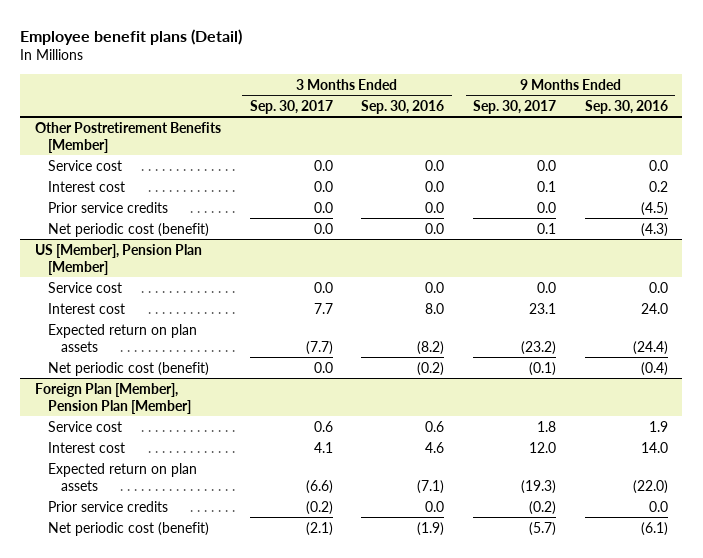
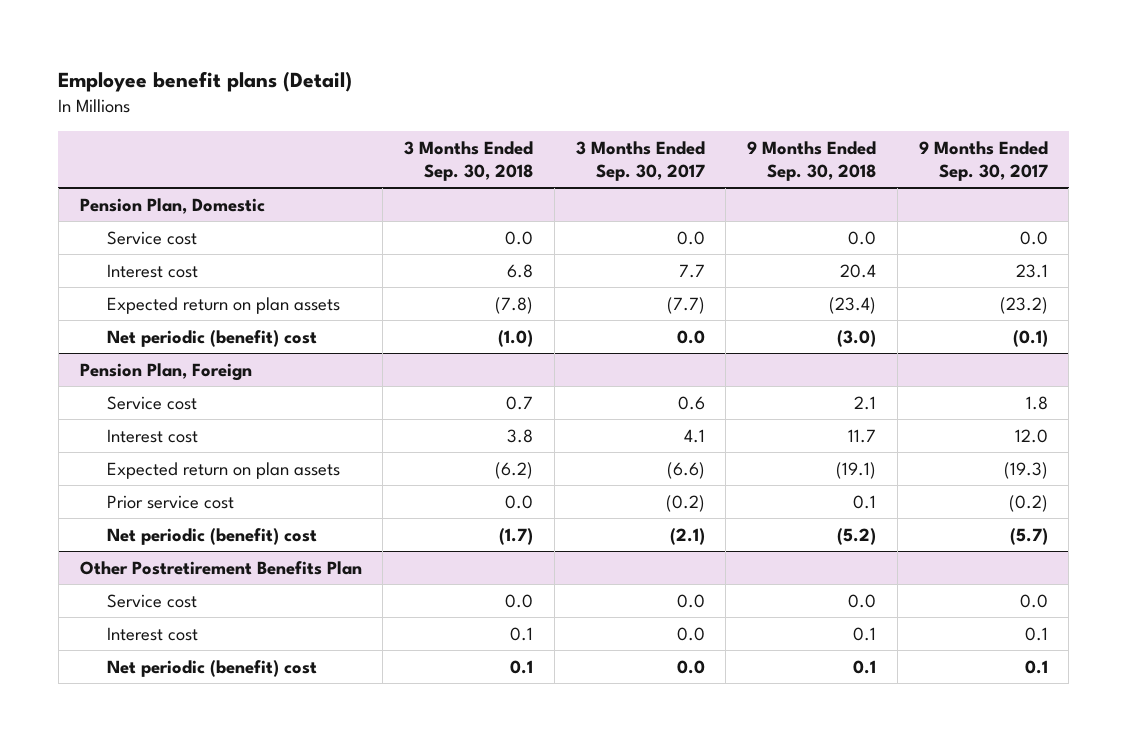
[361,99,445,114] Sep. 30, 2016 -> none
[584,99,668,114] Sep. 30, 2016 -> none
none -> [404,140,534,181] 3 Months Ended Sep. 30, 2018
none -> [747,140,877,181] 9 Months Ended Sep. 30, 2018
[34,121,221,153] Other Postretirement Benefits [Member] -> none
[48,159,123,171] Service cost -> none
[48,180,126,192] Interest cost -> none
[48,201,169,213] Prior service credits -> none
[48,222,210,237] Net periodic cost (benefit) -> none
[34,243,202,275] US [Member], Pension Plan [Member] -> none
none -> [79,197,265,214] Pension Plan, Domestic
[48,361,210,376] Net periodic cost (benefit) -> [107,329,318,347] Net periodic (benefit) cost
[34,382,192,414] Foreign Plan [Member], Pension Plan [Member] -> [79,362,252,381] Pension Plan, Foreign
[48,500,169,512] Prior service credits -> [107,494,235,509] Prior service cost
[48,521,210,536] Net periodic cost (benefit) -> [107,527,318,545] Net periodic (benefit) cost
none -> [79,560,362,575] Other Postretirement Benefits Plan
none -> [107,593,198,608] Service cost
none -> [107,626,199,641] Interest cost
none -> [107,659,318,677] Net periodic (benefit) cost

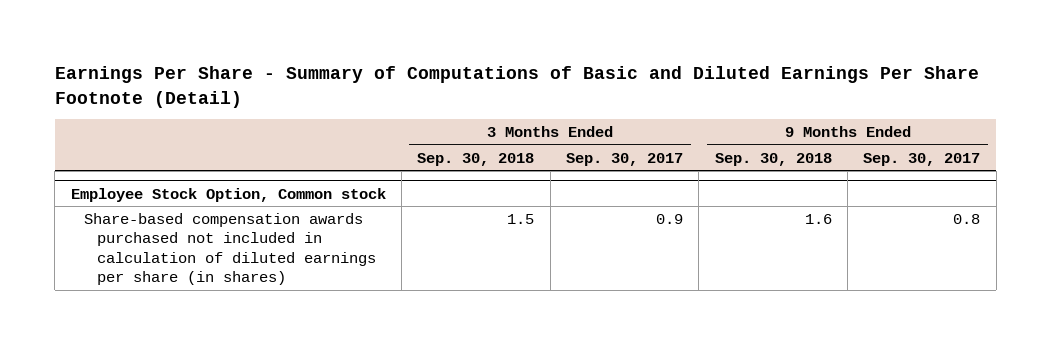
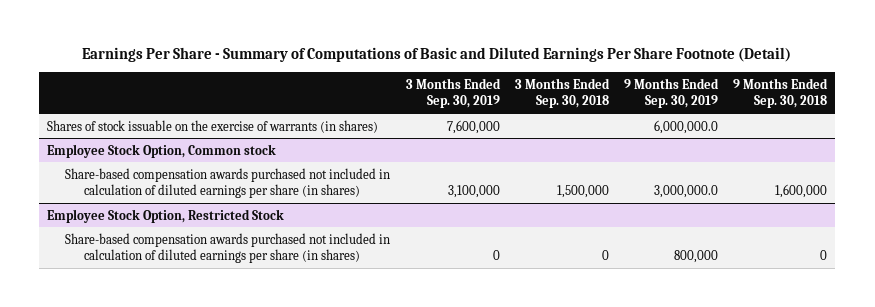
[566,152,684,166] Sep. 30, 2017 -> none
[863,152,981,166] Sep. 30, 2017 -> none
none -> [405,77,501,109] 3 Months Ended Sep. 30, 2019
none -> [624,77,720,109] 9 Months Ended Sep. 30, 2019
none -> [47,119,379,133] Shares of stock issuable on the exercise of warrants (in shares)
[507,213,535,224] 1.5 -> [556,185,609,199] 1,500,000
[804,213,832,224] 1.6 -> [775,184,828,199] 1,600,000
none -> [47,208,285,223] Employee Stock Option, Restricted Stock
none -> [65,232,391,264] Share-based compensation awards purchased not included in calculation of diluted earnings per share (in shares)

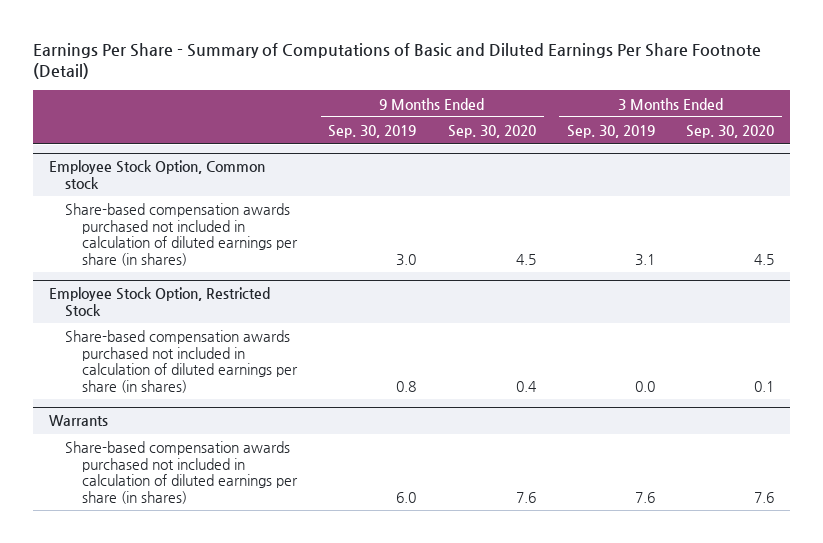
[514,77,610,109] 3 Months Ended Sep. 30, 2018 -> none
[733,77,829,109] 9 Months Ended Sep. 30, 2018 -> none
none -> [447,125,536,139] Sep. 30, 2020
none -> [686,125,775,139] Sep. 30, 2020
[47,119,379,133] Shares of stock issuable on the exercise of warrants (in shares) -> none
[447,185,500,199] 3,100,000 -> [635,253,656,266] 3.1
[654,185,719,199] 3,000,000.0 -> [396,253,417,266] 3.0
[492,250,500,261] 0 -> [635,380,656,392] 0.0
[674,250,719,264] 800,000 -> [396,380,417,392] 0.8
none -> [48,415,108,427] Warrants
none -> [65,441,298,504] Share-based compensation awards purchased not included in calculation of diluted earnings per share (in shares)

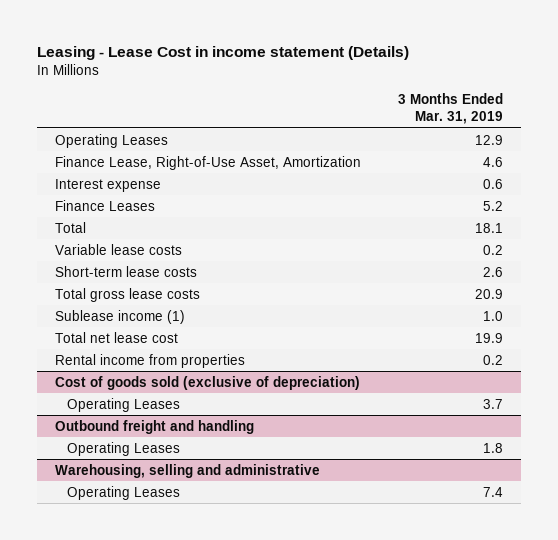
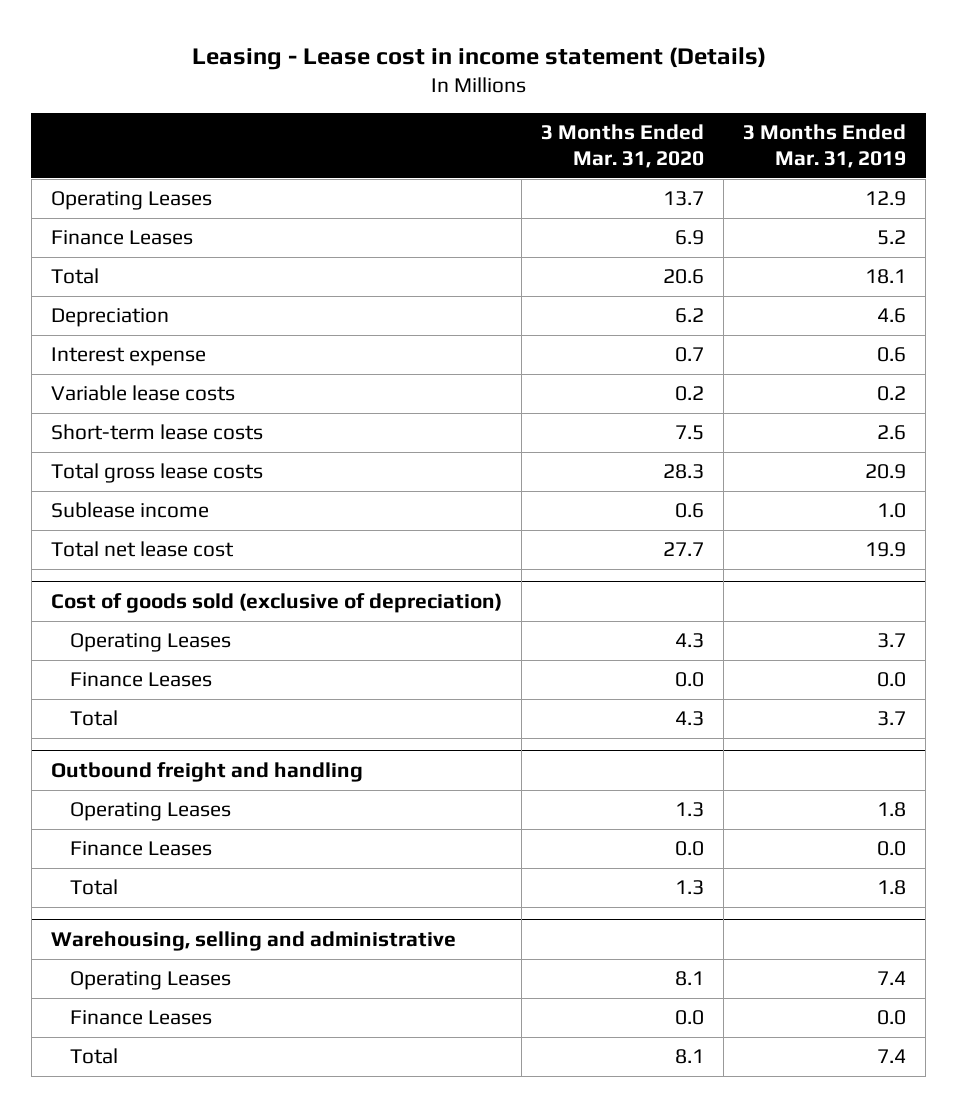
[36,46,409,61] Leasing - Lease Cost in income statement (Details) -> [191,46,766,70] Leasing - Lease cost in income statement (Details)
none -> [541,124,705,168] 3 Months Ended Mar. 31, 2020
[55,155,362,170] Finance Lease, Right-of-Use Asset, Amortization -> none
none -> [50,308,169,328] Depreciation
[55,178,162,192] Interest expense -> [50,347,206,367] Interest expense
[55,309,186,324] Sublease income (1) -> [50,502,209,519] Sublease income
[55,353,246,368] Rental income from properties -> none
none -> [70,672,213,688] Finance Leases
none -> [70,710,119,727] Total
none -> [70,841,213,857] Finance Leases
none -> [70,879,119,896] Total
none -> [70,1010,213,1026] Finance Leases
none -> [70,1048,119,1065] Total

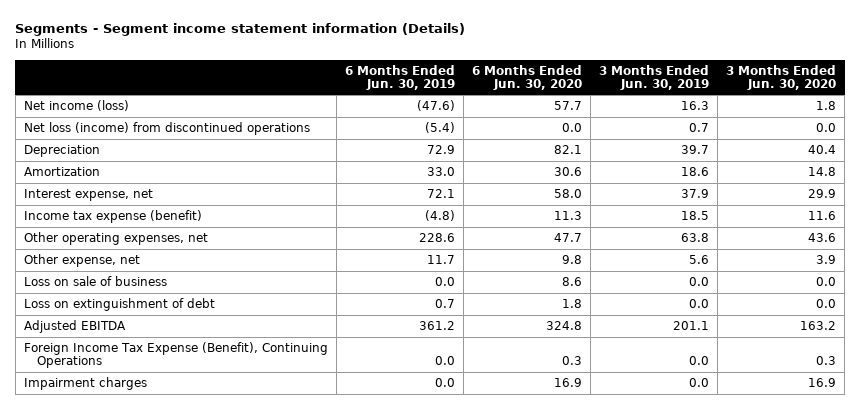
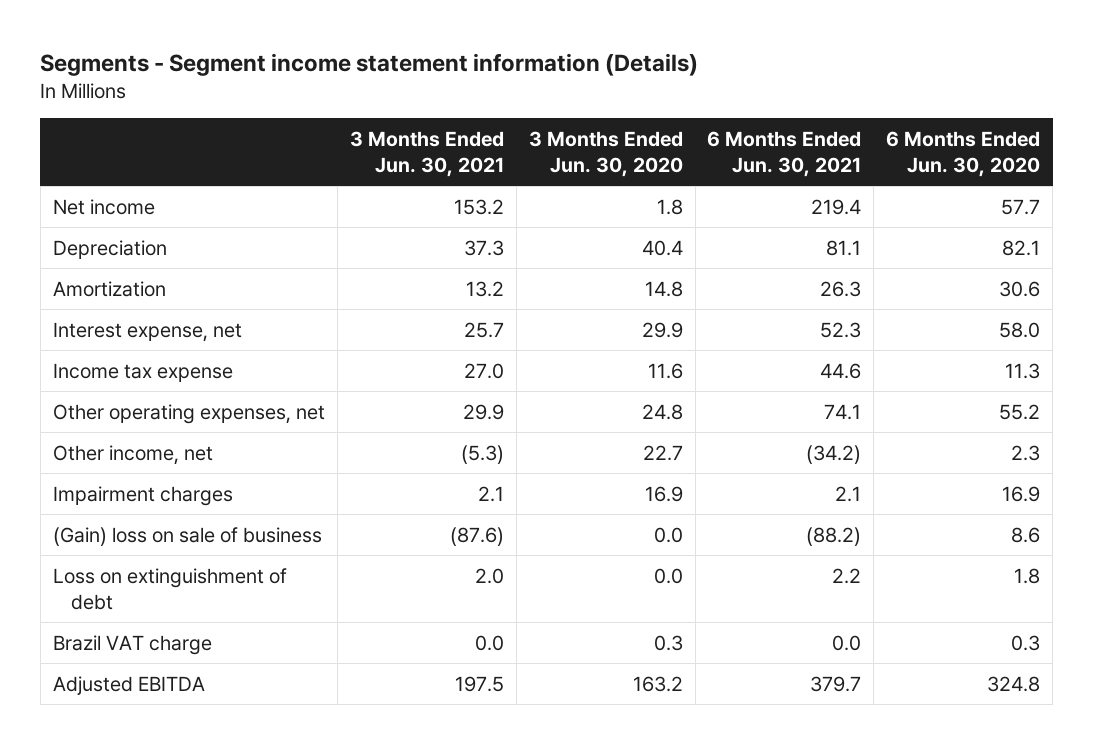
[344,64,455,90] 6 Months Ended Jun. 30, 2019 -> none
[599,64,710,90] 3 Months Ended Jun. 30, 2019 -> none
none -> [349,131,504,177] 3 Months Ended Jun. 30, 2021
none -> [707,131,862,177] 6 Months Ended Jun. 30, 2021
[23,121,310,135] Net loss (income) from discontinued operations -> none
[23,99,129,111] Net income (loss) -> [52,198,155,215] Net income
[23,209,202,223] Income tax expense (benefit) -> [52,362,233,382] Income tax expense
[553,232,582,242] 47.7 -> [999,403,1041,420] 55.2
[808,232,837,242] 43.6 -> [641,403,683,420] 24.8
[23,253,140,267] Other expense, net -> [52,444,213,465] Other income, net
[561,254,582,264] 9.8 -> [1011,444,1041,461] 2.3
[816,254,837,264] 3.9 -> [642,444,683,461] 22.7
[23,376,147,390] Impairment charges -> [52,485,233,506] Impairment charges
[23,275,167,286] Loss on sale of business -> [52,526,322,546] (Gain) loss on sale of business
none -> [52,634,212,655] Brazil VAT charge
[23,341,328,369] Foreign Income Tax Expense (Benefit), Continuing Operations -> none

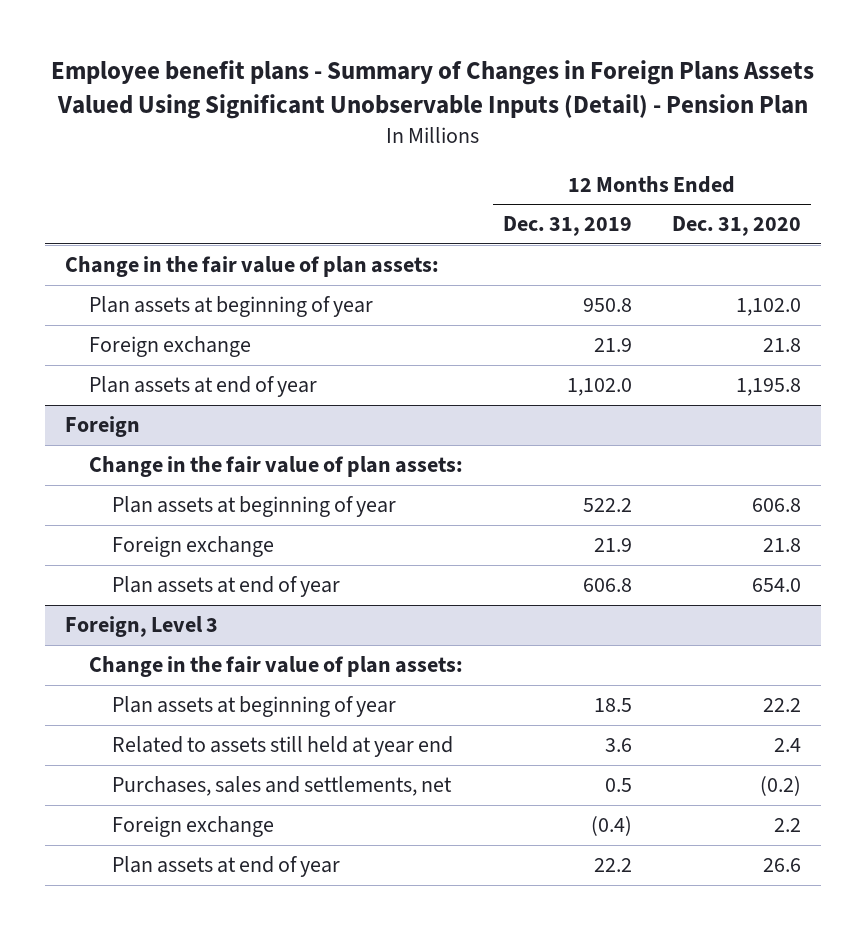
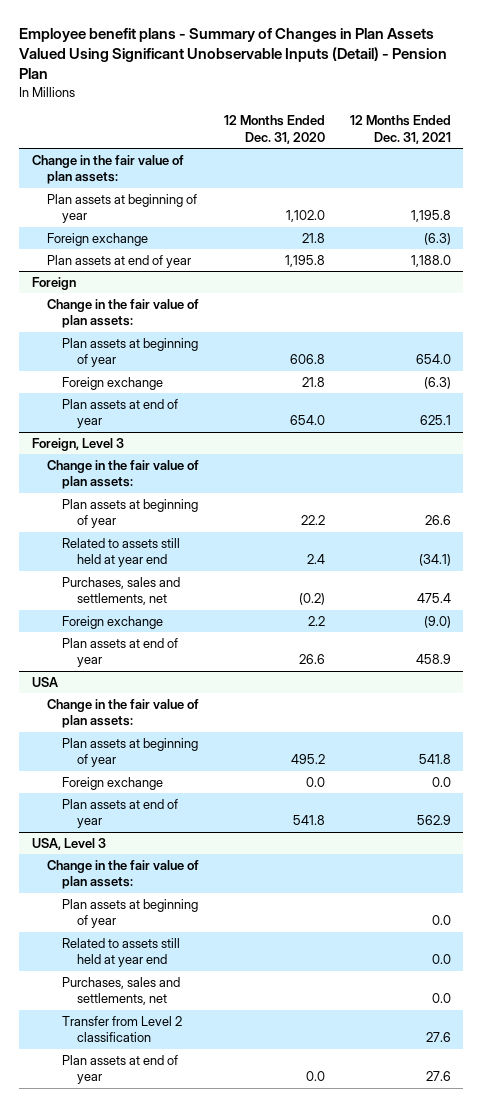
[51,60,815,120] Employee benefit plans - Summary of Changes in Foreign Plans Assets Valued Using Significant Unobservable Inputs (Detail) - Pension Plan -> [19,28,448,80] Employee benefit plans - Summary of Changes in Plan Assets Valued Using Significant Unobservable Inputs (Detail) - Pension Plan
[502,216,632,237] Dec. 31, 2019 -> none
none -> [349,115,451,145] 12 Months Ended Dec. 31, 2021
none -> [31,676,58,687] USA
none -> [46,698,199,729] Change in the fair value of plan assets:
none -> [61,737,198,768] Plan assets at beginning of year
none -> [61,776,163,790] Foreign exchange
none -> [61,798,178,829] Plan assets at end of year
none -> [31,837,106,850] USA, Level 3
none -> [46,859,199,890] Change in the fair value of plan assets:
none -> [61,898,198,929] Plan assets at beginning of year
none -> [61,937,180,968] Related to assets still held at year end
none -> [61,976,180,1006] Purchases, sales and settlements, net
none -> [61,1015,182,1043] Transfer from Level 2 classification
none -> [61,1054,178,1085] Plan assets at end of year

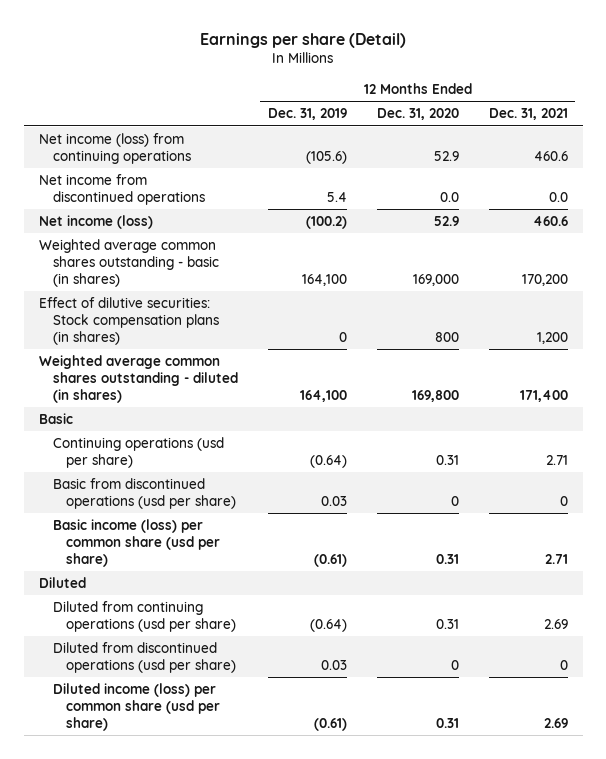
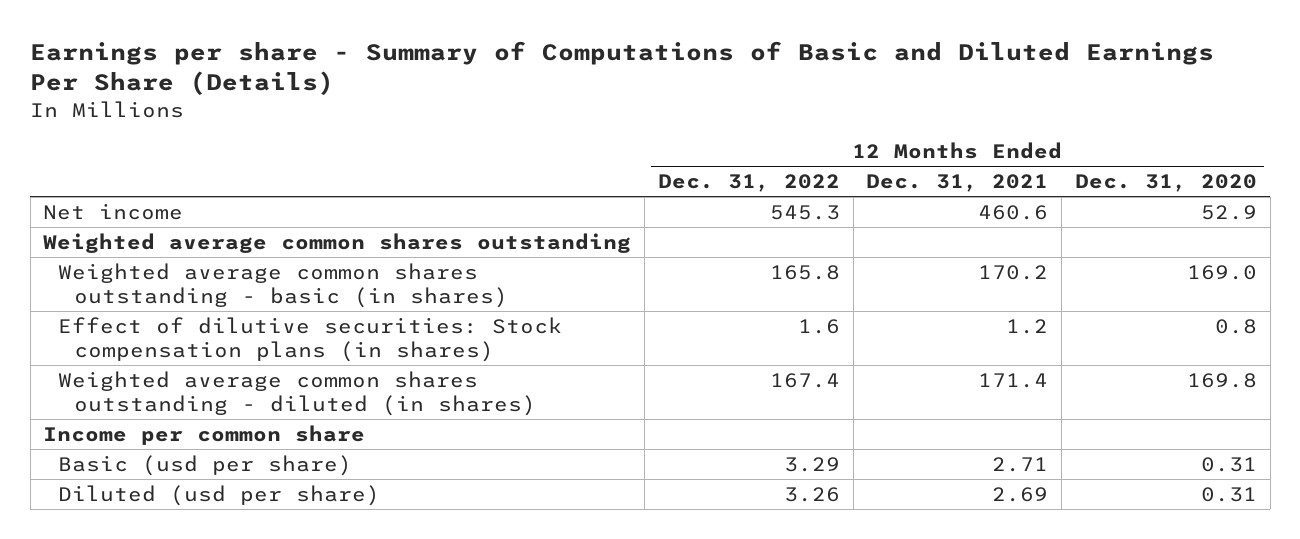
[200,32,407,48] Earnings per share (Detail) -> [30,41,1215,96] Earnings per share - Summary of Computations of Basic and Diluted Earnings Per Share (Details)
[267,108,347,121] Dec. 31, 2019 -> none
none -> [657,173,840,192] Dec. 31, 2022
[38,132,191,164] Net income (loss) from continuing operations -> none
[38,173,205,205] Net income from discontinued operations -> none
[38,412,73,424] Basic -> none
[52,436,224,468] Continuing operations (usd per share) -> none
[52,477,237,509] Basic from discontinued operations (usd per share) -> none
[38,576,86,588] Diluted -> none
[52,600,237,632] Diluted from continuing operations (usd per share) -> none
[52,641,237,673] Diluted from discontinued operations (usd per share) -> none
[38,214,153,229] Net income (loss) -> [43,202,184,220] Net income
none -> [43,232,632,253] Weighted average common shares outstanding
[412,273,459,286] 169,000 -> [1186,264,1257,280] 169.0
[521,273,568,286] 170,200 -> [978,264,1049,280] 170.2
[434,331,459,342] 800 -> [1214,318,1257,334] 0.8
[536,331,568,344] 1,200 -> [1006,318,1049,334] 1.2
[411,389,459,402] 169,800 -> [1186,372,1257,388] 169.8
[519,389,568,402] 171,400 -> [978,372,1049,388] 171.4
none -> [43,424,366,445] Income per common share
[52,518,221,567] Basic income (loss) per common share (usd per share) -> [58,454,353,476] Basic (usd per share)
[52,682,221,731] Diluted income (loss) per common share (usd per share) -> [58,484,381,506] Diluted (usd per share)

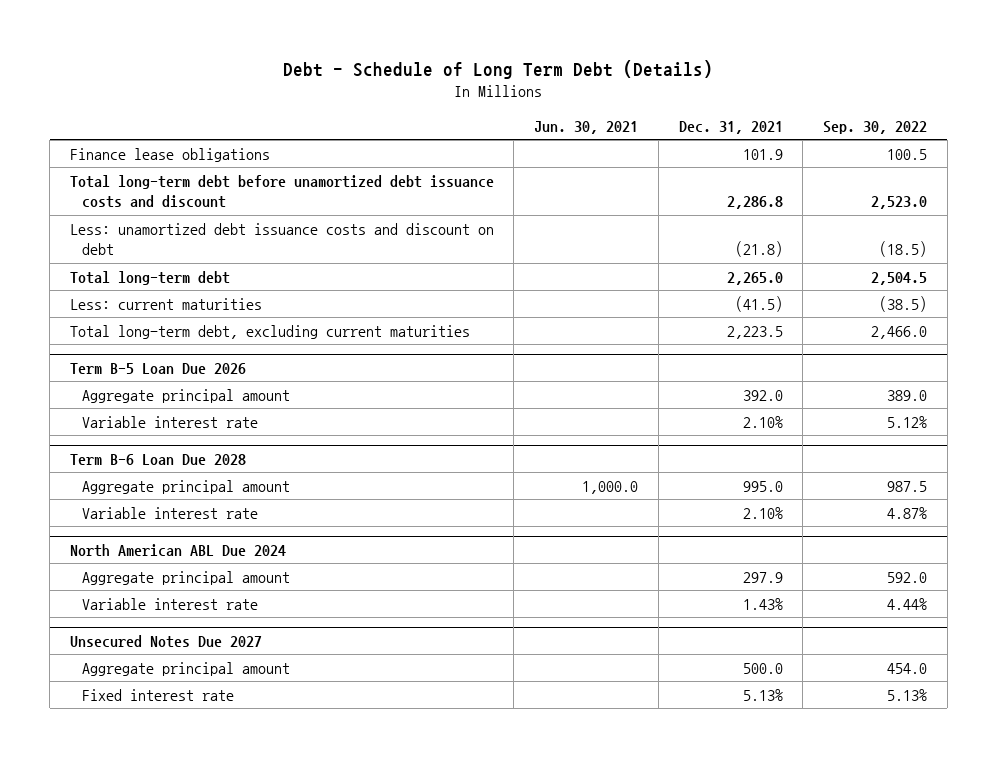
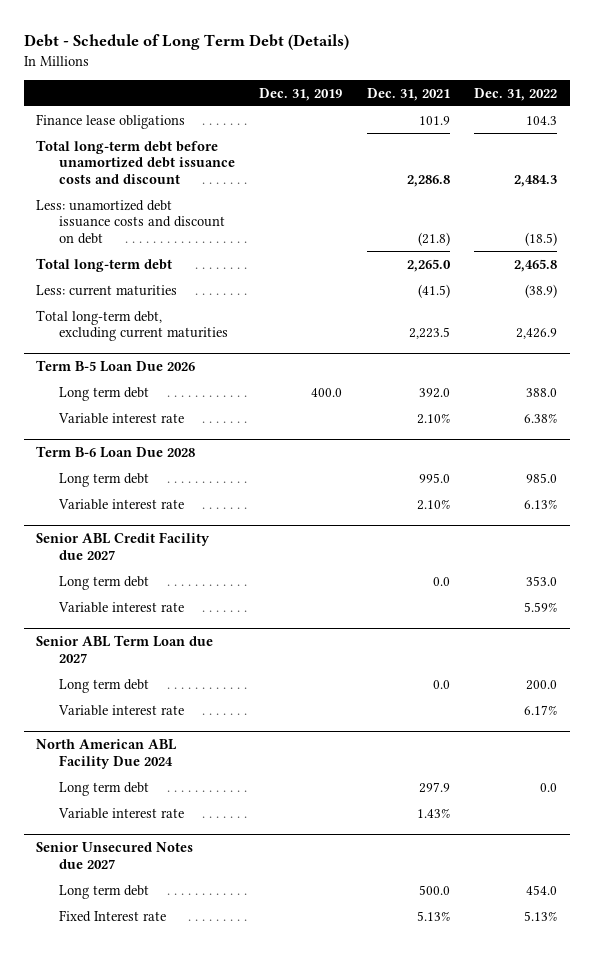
[534,120,639,134] Jun. 30, 2021 -> none
[822,120,927,134] Sep. 30, 2022 -> none
none -> [259,87,343,101] Dec. 31, 2019
none -> [474,87,558,101] Dec. 31, 2022
[81,388,290,403] Aggregate principal amount -> [58,386,149,401] Long term debt
[81,479,290,494] Aggregate principal amount -> [58,472,149,487] Long term debt
none -> [36,531,211,560] Senior ABL Credit Facility due 2027
none -> [58,575,149,590] Long term debt
none -> [57,601,184,613] Variable interest rate
none -> [36,634,214,663] Senior ABL Term Loan due 2027
none -> [58,678,149,693] Long term debt
none -> [57,704,184,716] Variable interest rate
[69,543,286,557] North American ABL Due 2024 -> [36,738,178,769] North American ABL Facility Due 2024
[81,570,290,585] Aggregate principal amount -> [58,781,149,796] Long term debt
[69,634,262,648] Unsecured Notes Due 2027 -> [36,841,194,869] Senior Unsecured Notes due 2027
[81,661,290,676] Aggregate principal amount -> [58,884,149,899] Long term debt
[81,688,234,701] Fixed interest rate -> [58,909,166,922] Fixed Interest rate

